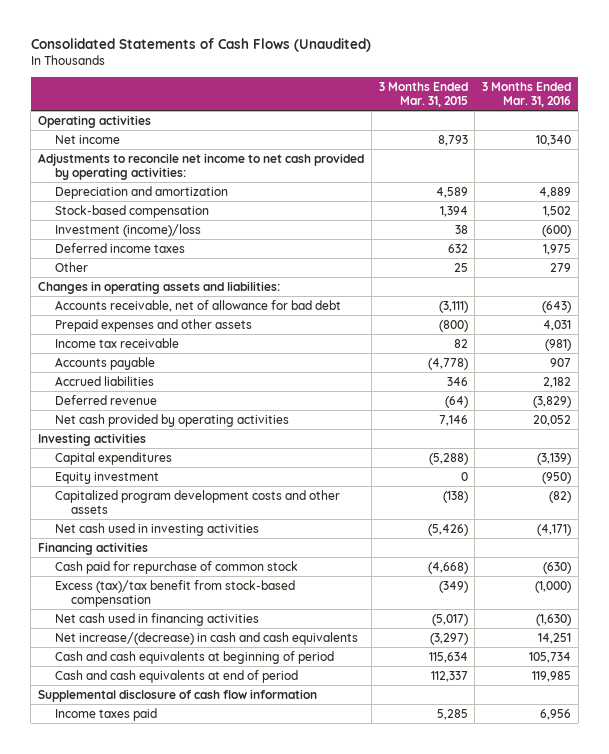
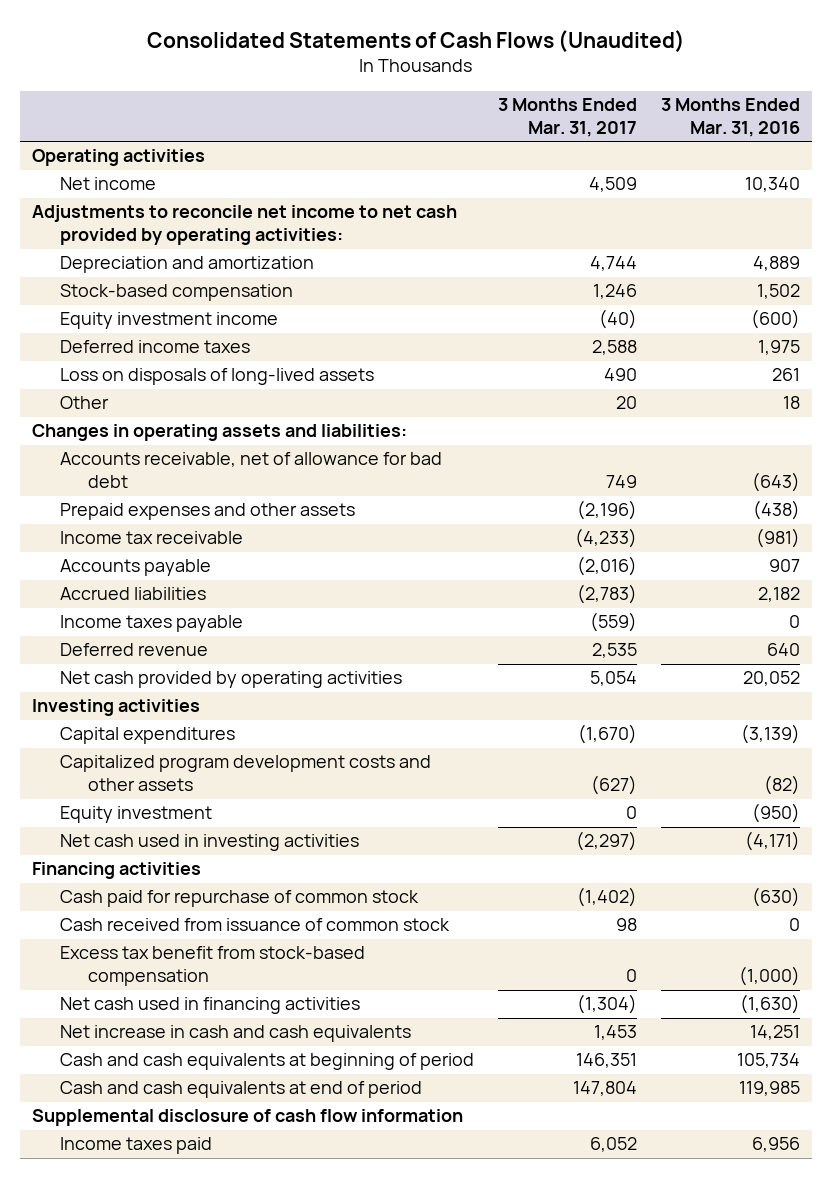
[378,81,468,107] 3 Months Ended Mar. 31, 2015 -> none
none -> [497,98,637,138] 3 Months Ended Mar. 31, 2017
[54,223,201,237] Investment (income)/loss -> [59,312,278,330] Equity investment income
none -> [59,368,374,386] Loss on disposals of long-lived assets
[550,262,572,272] 279 -> [782,396,800,410] 18
[543,319,572,331] 4,031 -> [752,500,800,521] (438)
none -> [59,615,243,633] Income taxes payable
[533,395,572,408] (3,829) -> [766,643,800,657] 640
[54,471,159,484] Equity investment -> [59,806,212,824] Equity investment
none -> [59,918,450,932] Cash received from issuance of common stock
[54,579,295,607] Excess (tax)/tax benefit from stock-based compensation -> [59,946,365,987] Excess tax benefit from stock-based compensation
[54,631,358,645] Net increase/(decrease) in cash and cash equivalents -> [59,1025,411,1043] Net increase in cash and cash equivalents

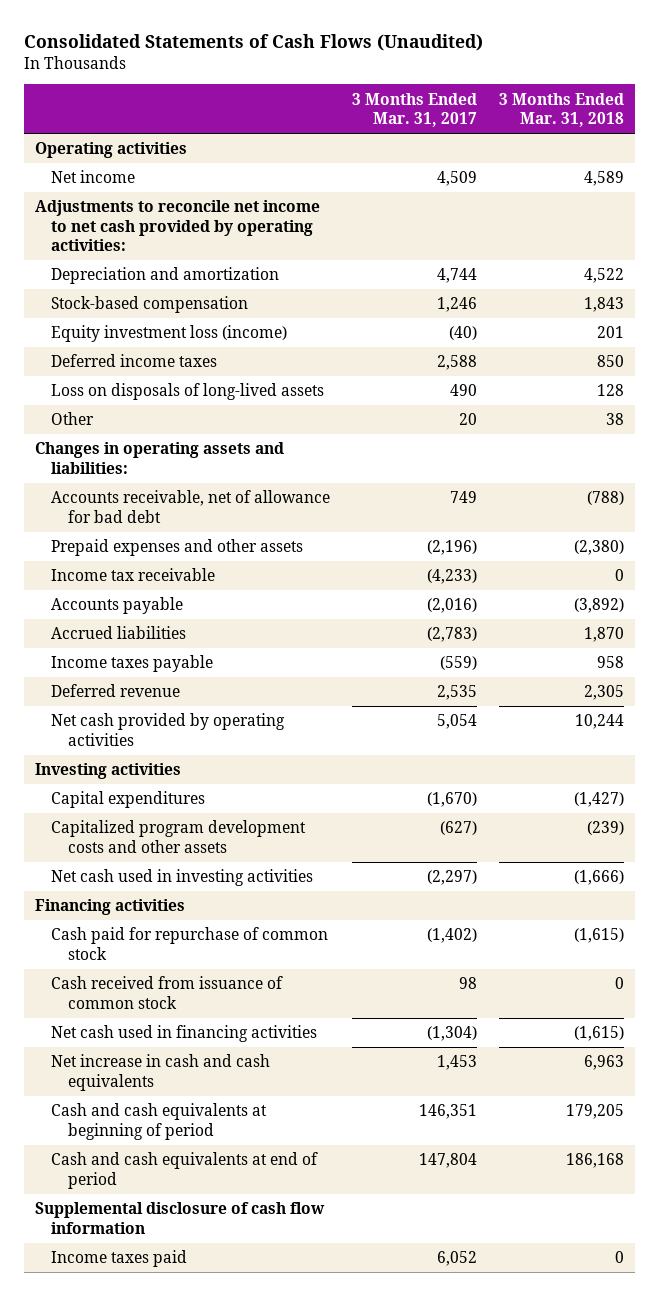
[660,98,800,138] 3 Months Ended Mar. 31, 2016 -> none
none -> [499,92,625,128] 3 Months Ended Mar. 31, 2018
[59,312,278,330] Equity investment income -> [51,325,288,343] Equity investment loss (income)
[59,806,212,824] Equity investment -> none
[59,946,365,987] Excess tax benefit from stock-based compensation -> none

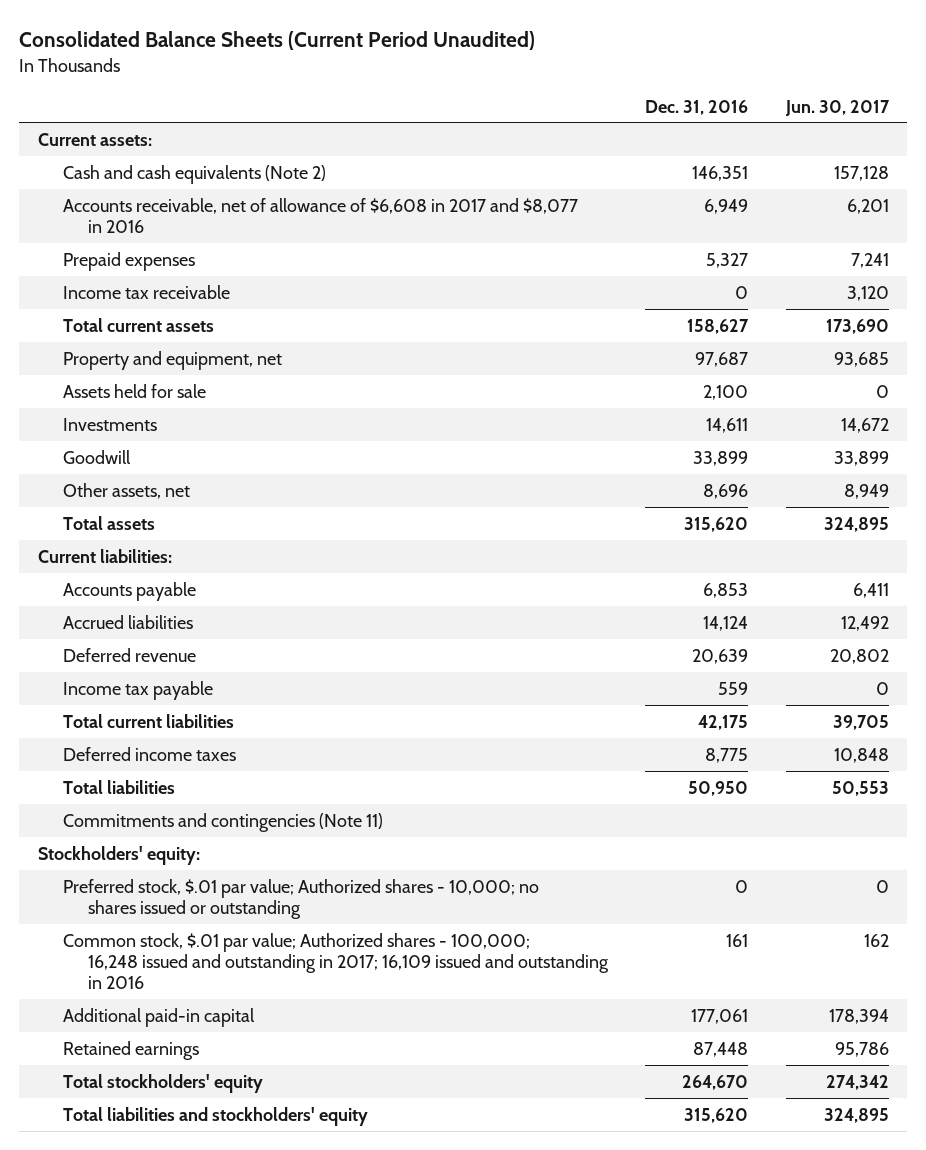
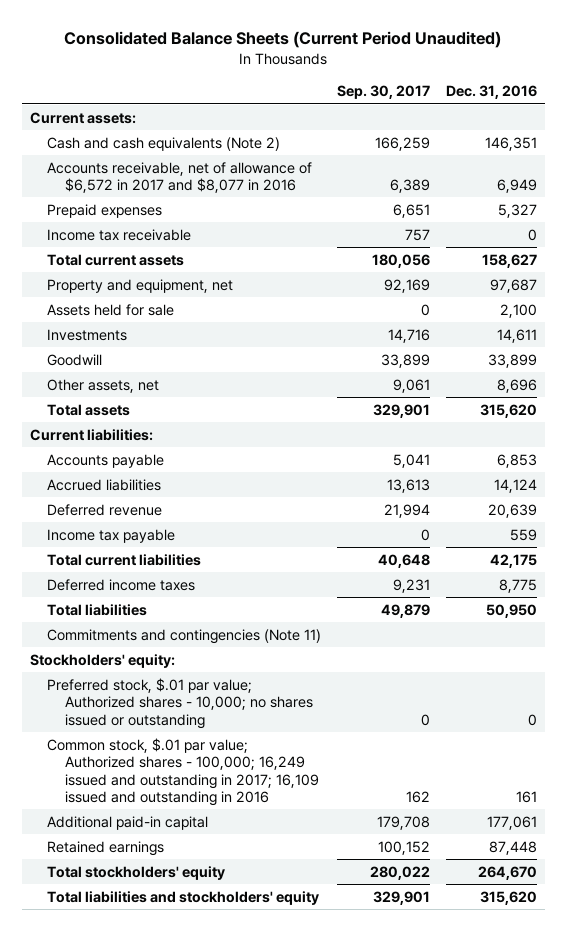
[784,99,890,116] Jun. 30, 2017 -> none
none -> [337,85,431,100] Sep. 30, 2017
[62,197,578,233] Accounts receivable, net of allowance of $6,608 in 2017 and $8,077 in 2016 -> [47,161,313,194] Accounts receivable, net of allowance of $6,572 in 2017 and $8,077 in 2016
[62,932,609,989] Common stock, $.01 par value; Authorized shares - 100,000; 16,248 issued and outstanding in 2017; 16,109 issued and outstanding in 2016 -> [47,737,320,806] Common stock, $.01 par value; Authorized shares - 100,000; 16,249 issued and outstanding in 2017; 16,109 issued and outstanding in 2016

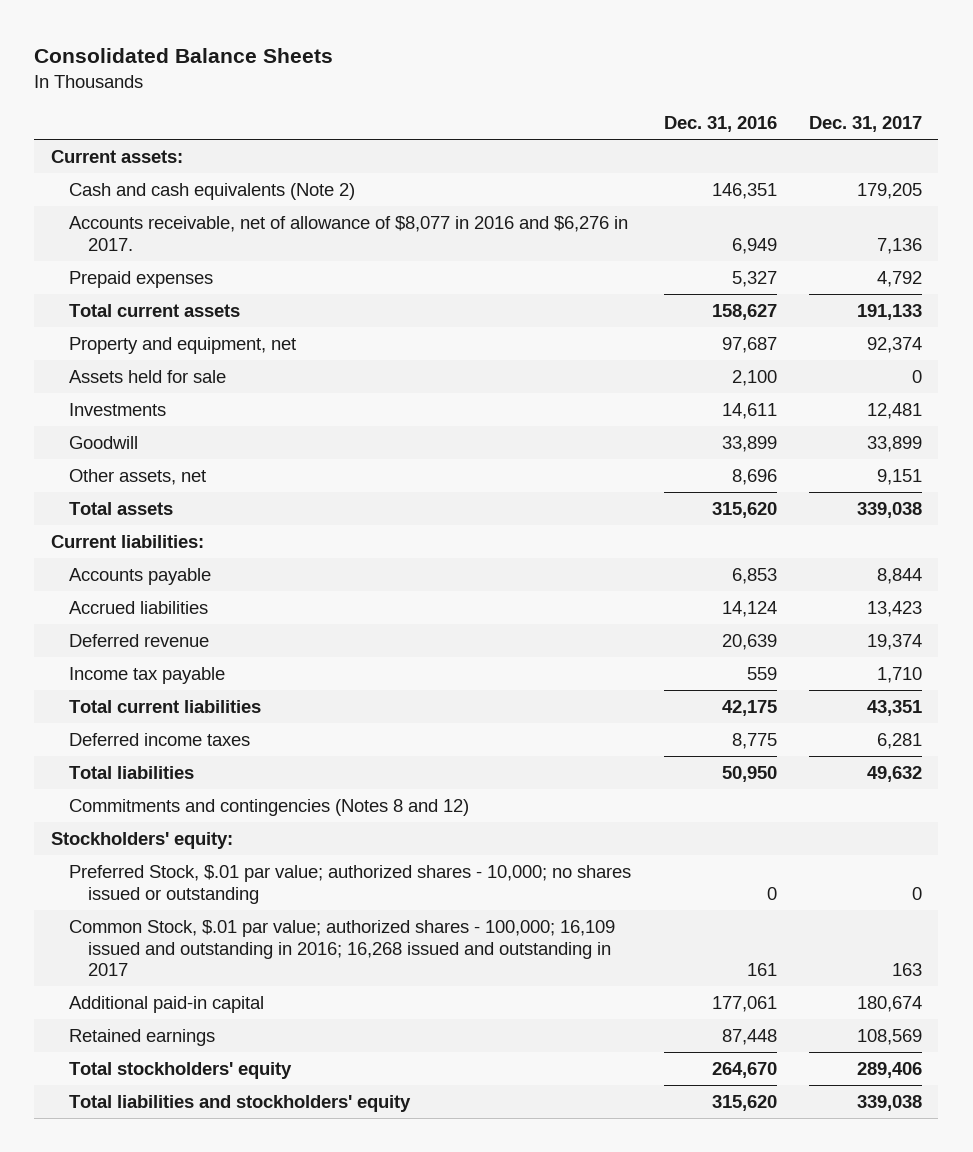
[64,31,502,49] Consolidated Balance Sheets (Current Period Unaudited) -> [34,47,334,63] Consolidated Balance Sheets
[337,85,431,100] Sep. 30, 2017 -> none
none -> [808,115,922,132] Dec. 31, 2017
[47,161,313,194] Accounts receivable, net of allowance of $6,572 in 2017 and $8,077 in 2016 -> [69,215,629,251] Accounts receivable, net of allowance of $8,077 in 2016 and $6,276 in 2017.
[47,228,192,241] Income tax receivable -> none
[47,628,322,644] Commitments and contingencies (Note 11) -> [69,798,470,816] Commitments and contingencies (Notes 8 and 12)
[47,677,314,729] Preferred stock, $.01 par value; Authorized shares - 10,000; no shares issued or outstanding -> [69,864,632,904] Preferred Stock, $.01 par value; authorized shares - 10,000; no shares issued or outstanding
[47,737,320,806] Common stock, $.01 par value; Authorized shares - 100,000; 16,249 issued and outstanding in 2017; 16,109 issued and outstanding in 2016 -> [69,919,616,977] Common Stock, $.01 par value; authorized shares - 100,000; 16,109 issued and outstanding in 2016; 16,268 issued and outstanding in 2017

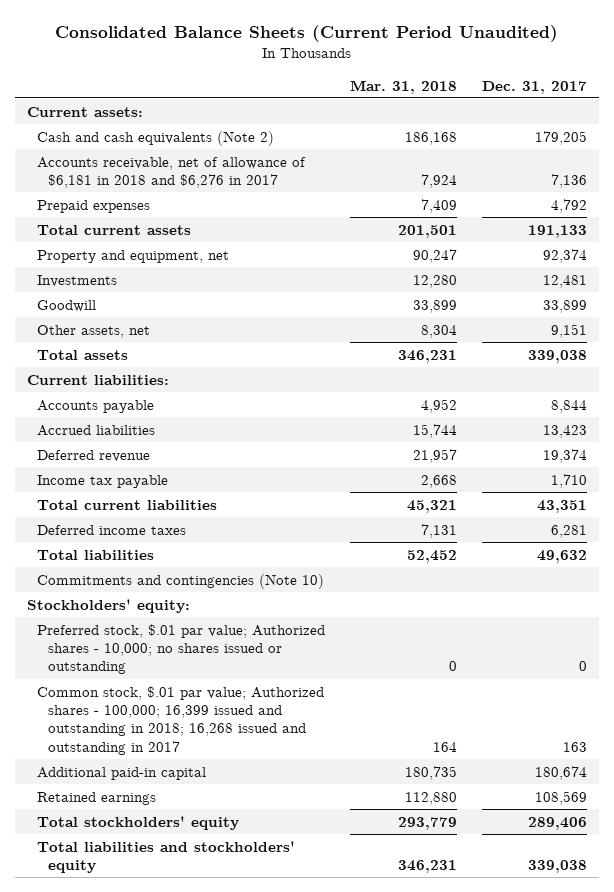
[34,47,334,63] Consolidated Balance Sheets -> [54,24,558,42] Consolidated Balance Sheets (Current Period Unaudited)
[663,115,777,132] Dec. 31, 2016 -> none
none -> [350,79,458,94] Mar. 31, 2018
[69,215,629,251] Accounts receivable, net of allowance of $8,077 in 2016 and $6,276 in 2017. -> [37,156,307,188] Accounts receivable, net of allowance of $6,181 in 2018 and $6,276 in 2017
[69,369,227,383] Assets held for sale -> none
[69,798,470,816] Commitments and contingencies (Notes 8 and 12) -> [37,573,325,589] Commitments and contingencies (Note 10)
[69,864,632,904] Preferred Stock, $.01 par value; authorized shares - 10,000; no shares issued or outstanding -> [37,623,326,675] Preferred stock, $.01 par value; Authorized shares - 10,000; no shares issued or outstanding
[69,919,616,977] Common Stock, $.01 par value; authorized shares - 100,000; 16,109 issued and outstanding in 2016; 16,268 issued and outstanding in 2017 -> [37,685,325,755] Common stock, $.01 par value; Authorized shares - 100,000; 16,399 issued and outstanding in 2018; 16,268 issued and outstanding in 2017

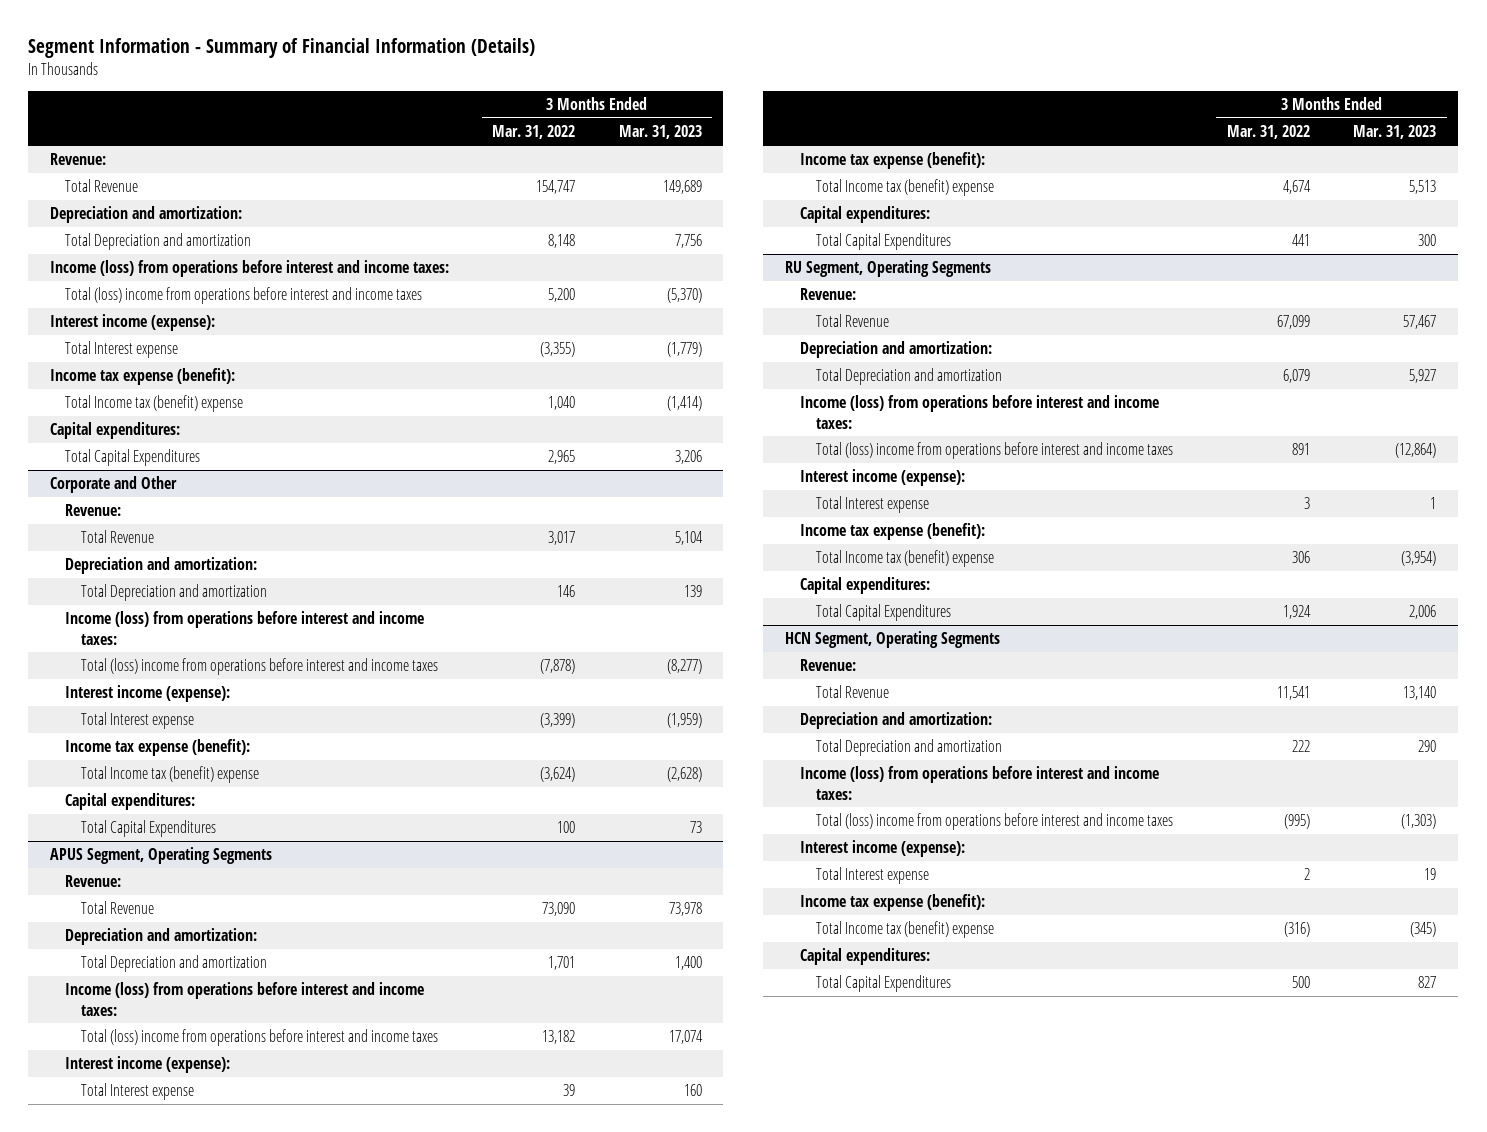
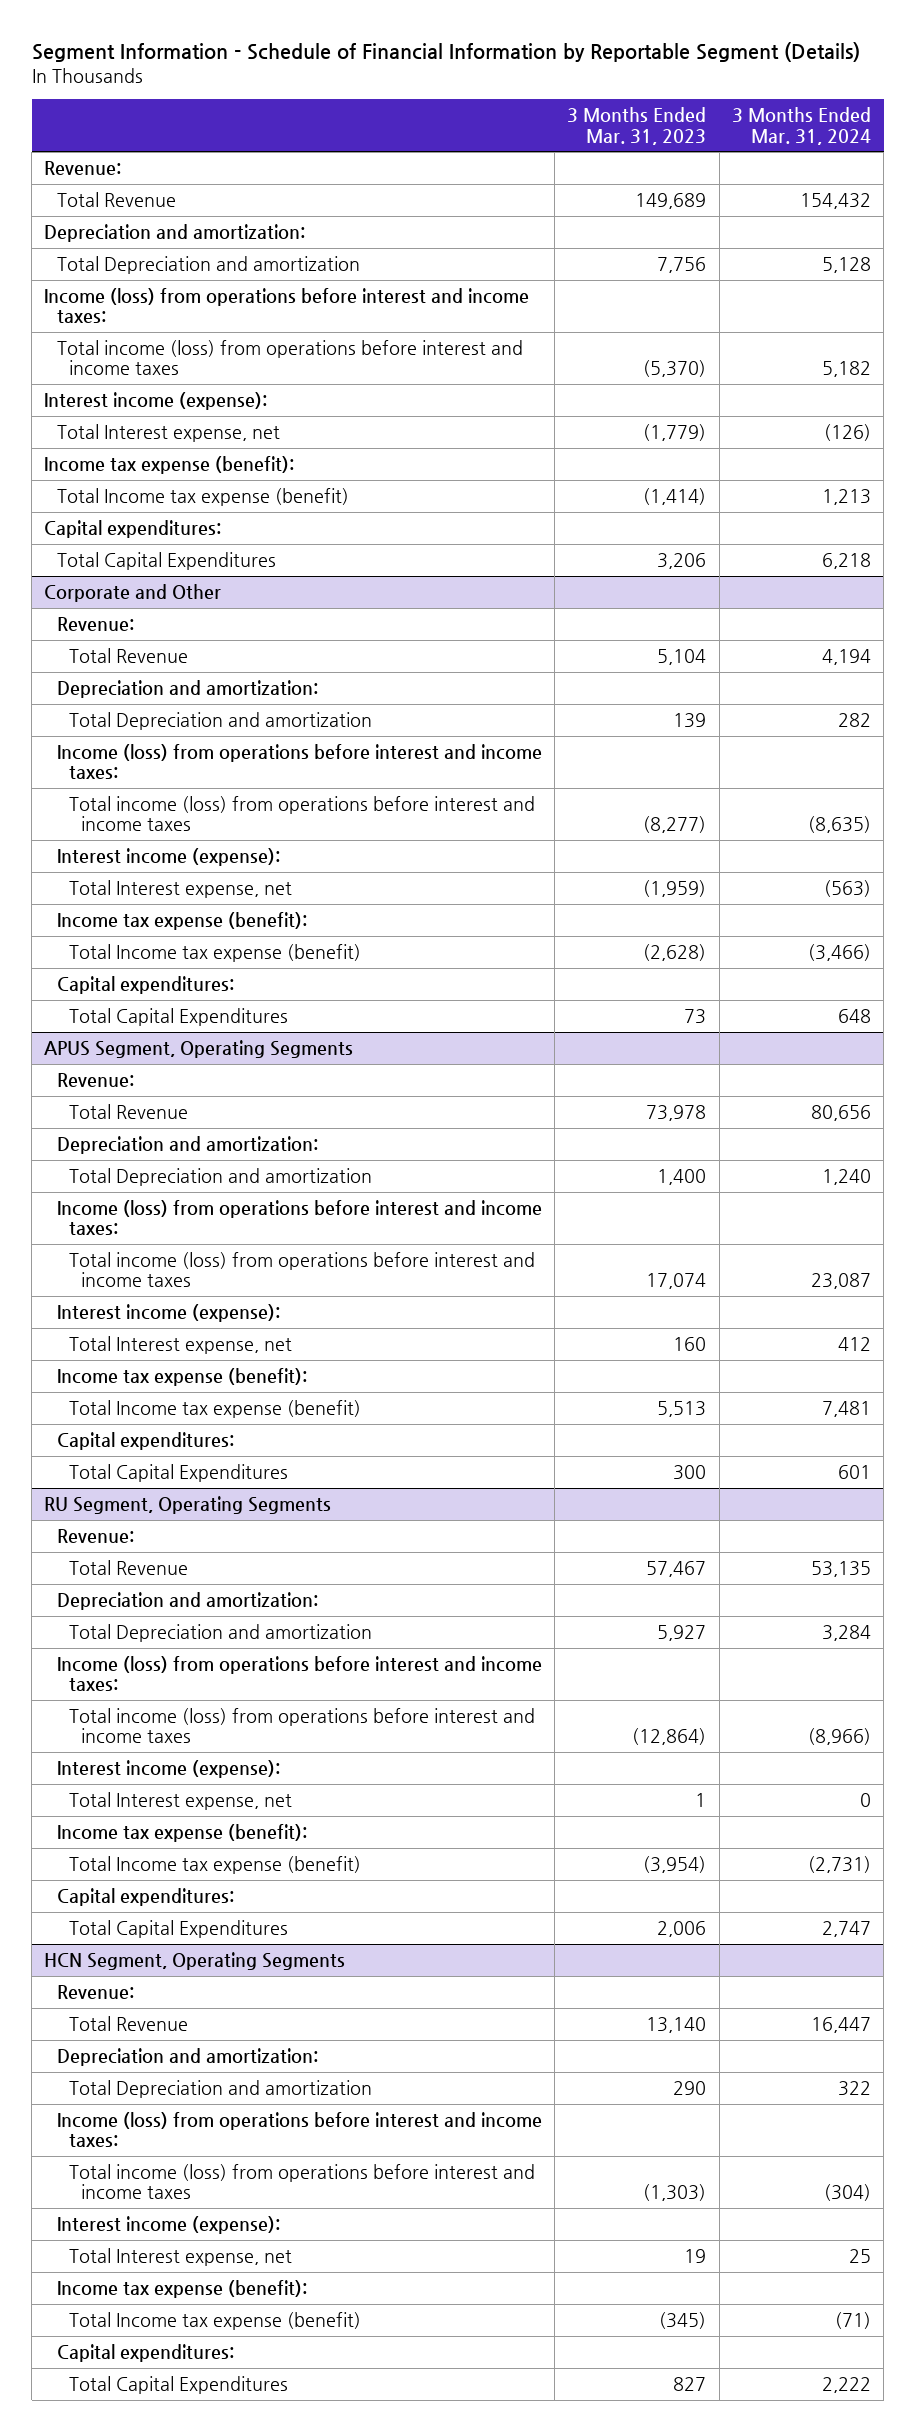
[28,38,536,59] Segment Information - Summary of Financial Information (Details) -> [31,42,860,63] Segment Information - Schedule of Financial Information by Reportable Segment (Details)
[492,125,576,140] Mar. 31, 2022 -> none
none -> [731,107,871,145] 3 Months Ended Mar. 31, 2024
[65,287,423,305] Total (loss) income from operations before interest and income taxes -> [56,339,523,376] Total income (loss) from operations before interest and income taxes
[65,341,179,359] Total Interest expense -> [56,423,280,442] Total Interest expense, net
[65,395,244,413] Total Income tax (benefit) expense -> [56,487,349,506] Total Income tax expense (benefit)
[80,658,438,676] Total (loss) income from operations before interest and income taxes -> [69,795,536,832] Total income (loss) from operations before interest and income taxes
[80,712,194,730] Total Interest expense -> [69,879,293,898] Total Interest expense, net
[80,766,259,784] Total Income tax (benefit) expense -> [69,943,362,962] Total Income tax expense (benefit)
[80,1029,438,1047] Total (loss) income from operations before interest and income taxes -> [69,1251,536,1288] Total income (loss) from operations before interest and income taxes
[80,1083,194,1101] Total Interest expense -> [69,1335,293,1354] Total Interest expense, net
[815,179,994,197] Total Income tax (benefit) expense -> [69,1399,362,1418] Total Income tax expense (benefit)
[815,442,1173,460] Total (loss) income from operations before interest and income taxes -> [69,1707,536,1744] Total income (loss) from operations before interest and income taxes
[815,496,929,514] Total Interest expense -> [69,1791,293,1810] Total Interest expense, net
[815,550,994,568] Total Income tax (benefit) expense -> [69,1855,362,1874] Total Income tax expense (benefit)
[815,813,1173,831] Total (loss) income from operations before interest and income taxes -> [69,2163,536,2200] Total income (loss) from operations before interest and income taxes
[815,867,929,885] Total Interest expense -> [69,2247,293,2266] Total Interest expense, net
[815,921,994,939] Total Income tax (benefit) expense -> [69,2311,362,2330] Total Income tax expense (benefit)

